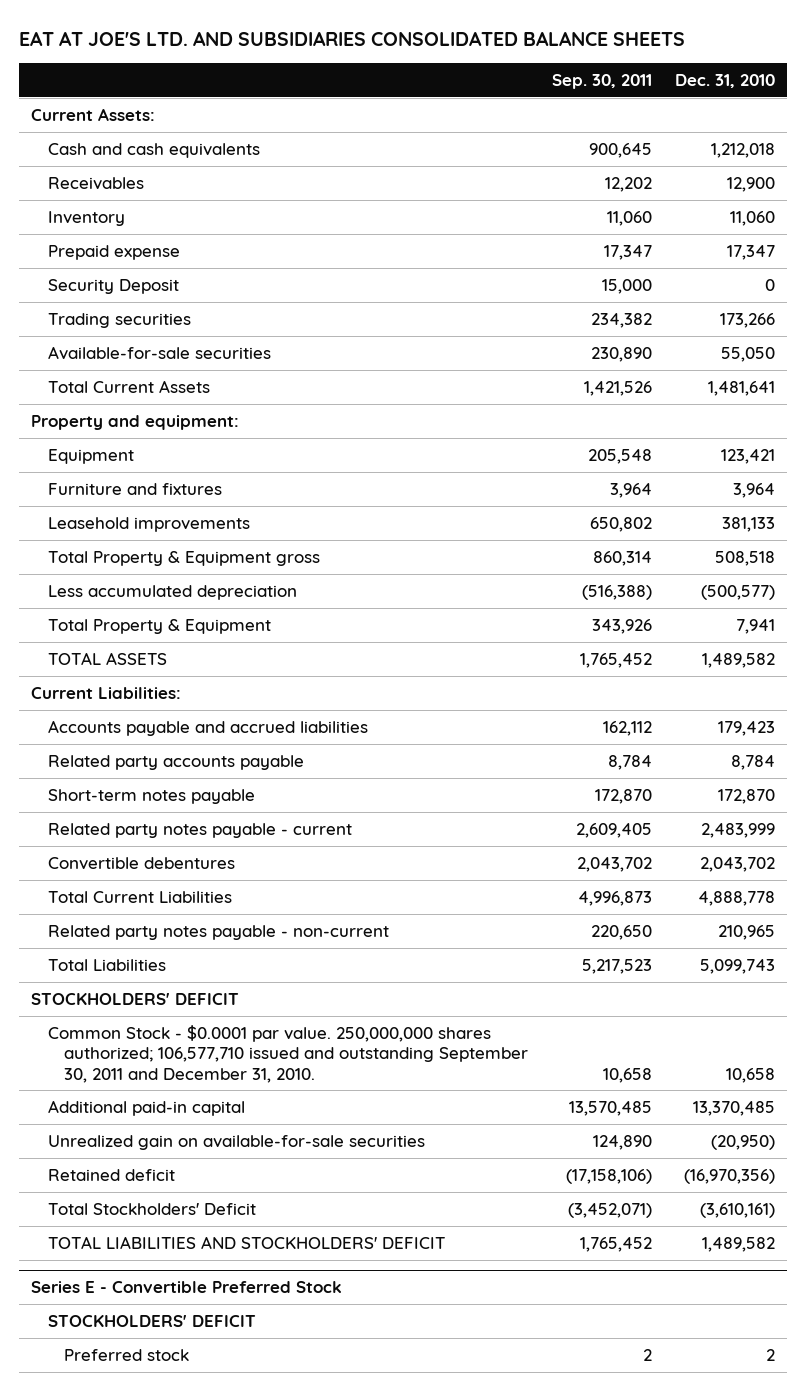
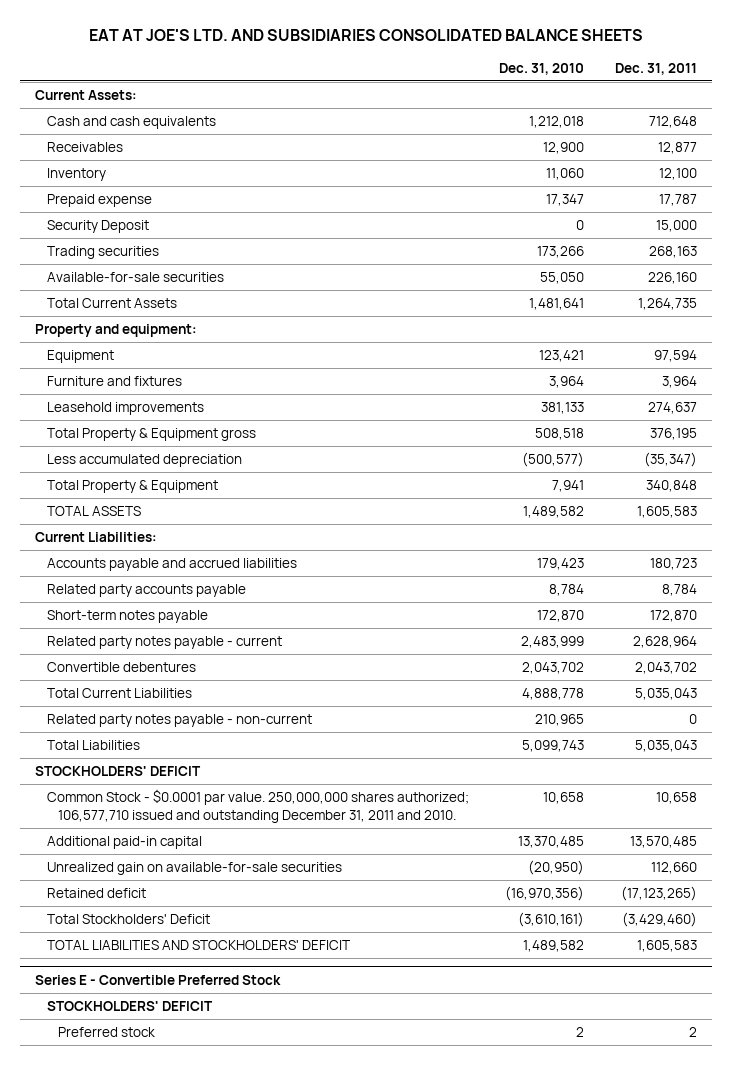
[551,74,652,90] Sep. 30, 2011 -> none
none -> [614,62,697,75] Dec. 31, 2011
[47,1024,529,1083] Common Stock - $0.0001 par value. 250,000,000 shares authorized; 106,577,710 issued and outstanding September 30, 2011 and December 31, 2010. -> [46,788,469,823] Common Stock - $0.0001 par value. 250,000,000 shares authorized; 106,577,710 issued and outstanding December 31, 2011 and 2010.

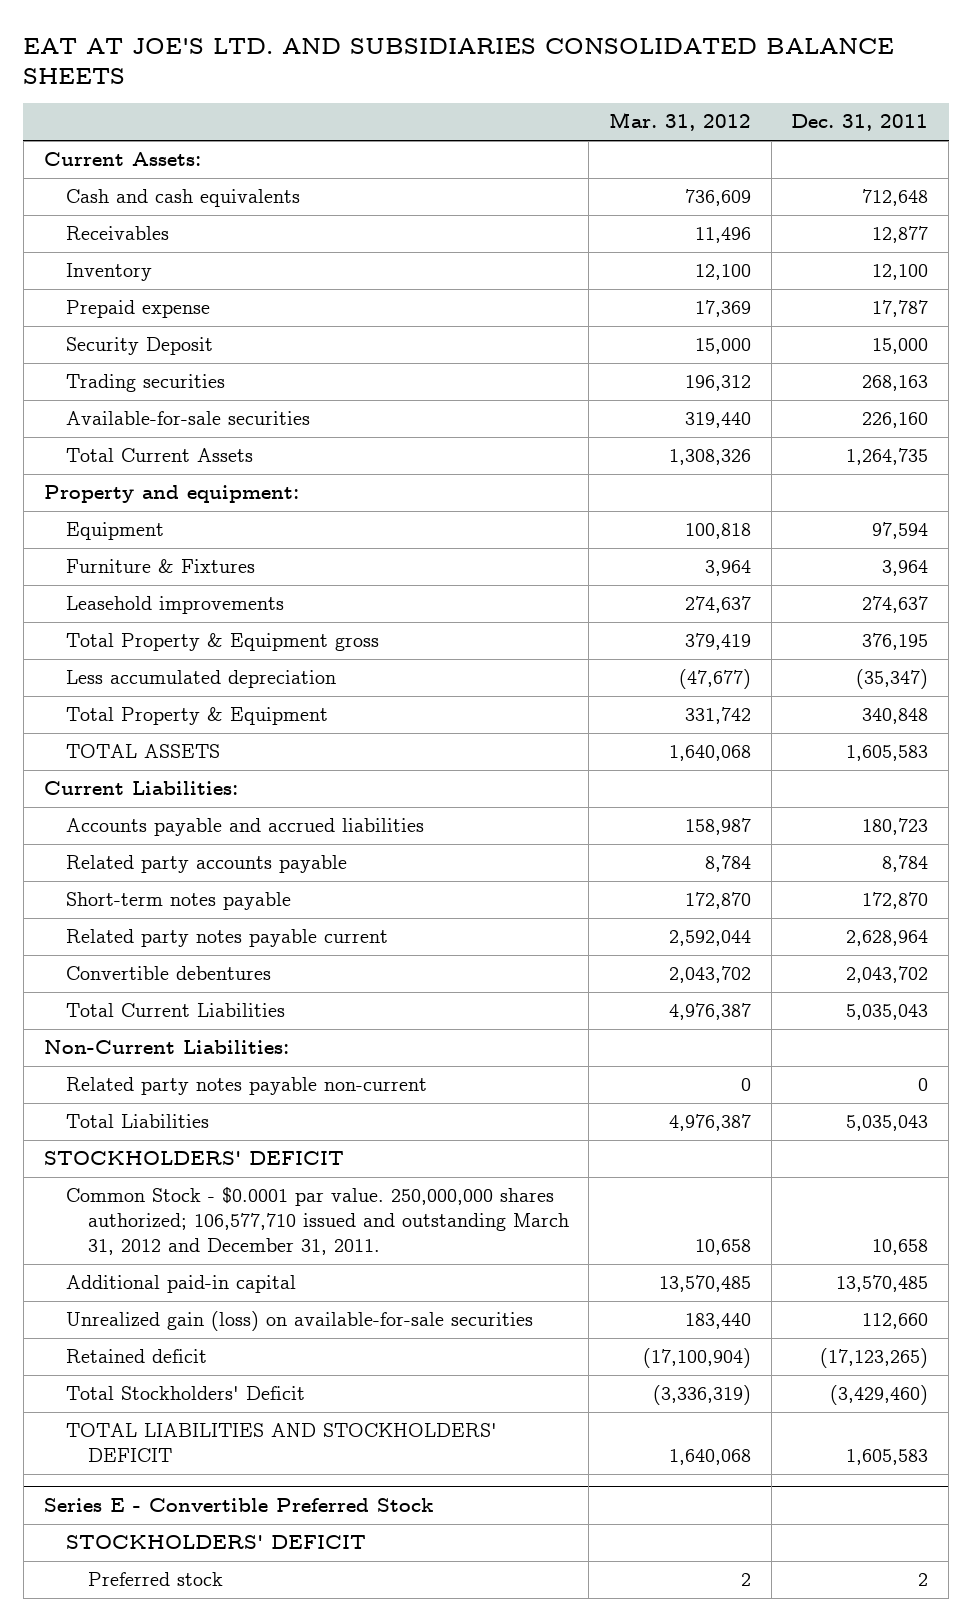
[499,62,585,75] Dec. 31, 2010 -> none
none -> [609,112,752,132] Mar. 31, 2012
[46,375,182,386] Furniture and fixtures -> [65,559,255,574] Furniture & Fixtures
[46,635,282,649] Related party notes payable - current -> [65,929,388,948] Related party notes payable current
none -> [43,1040,289,1055] Non-Current Liabilities:
[46,713,312,727] Related party notes payable - non-current -> [65,1077,427,1096] Related party notes payable non-current
[46,788,469,823] Common Stock - $0.0001 par value. 250,000,000 shares authorized; 106,577,710 issued and outstanding December 31, 2011 and 2010. -> [65,1187,569,1256] Common Stock - $0.0001 par value. 250,000,000 shares authorized; 106,577,710 issued and outstanding March 31, 2012 and December 31, 2011.
[46,861,342,875] Unrealized gain on available-for-sale securities -> [65,1311,533,1332] Unrealized gain (loss) on available-for-sale securities

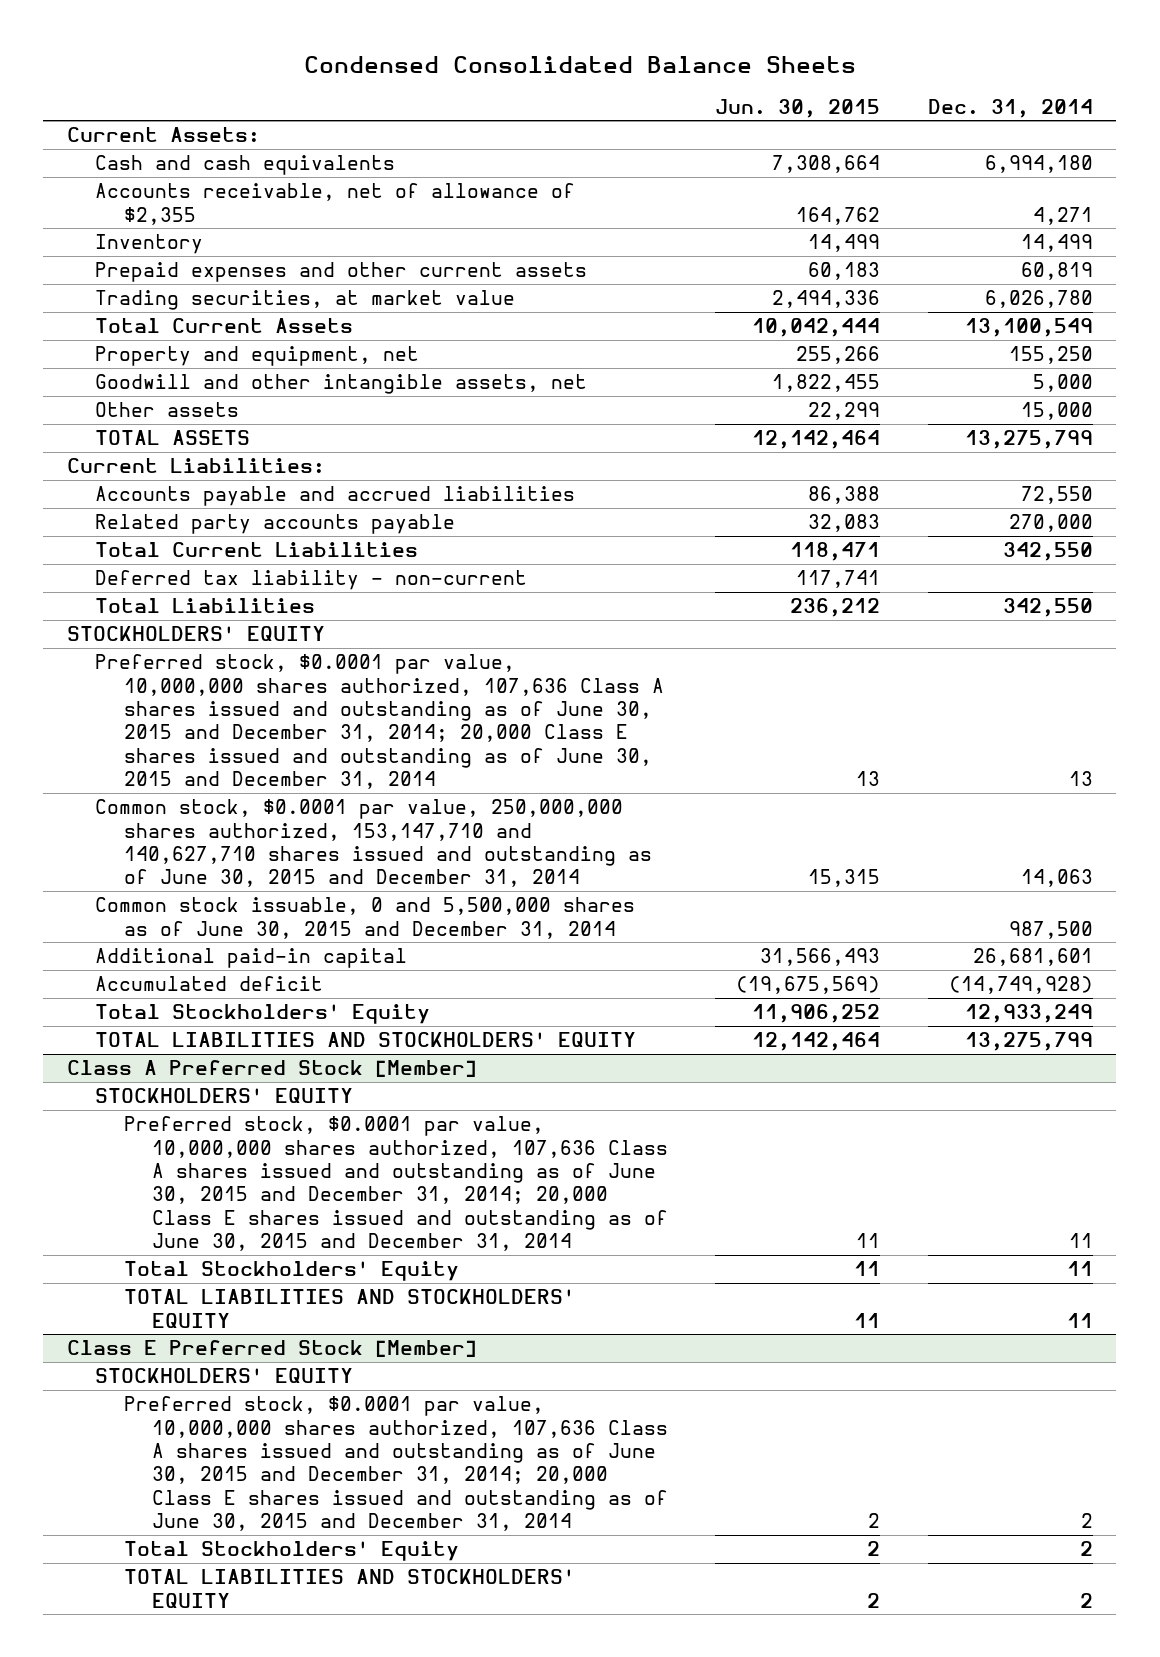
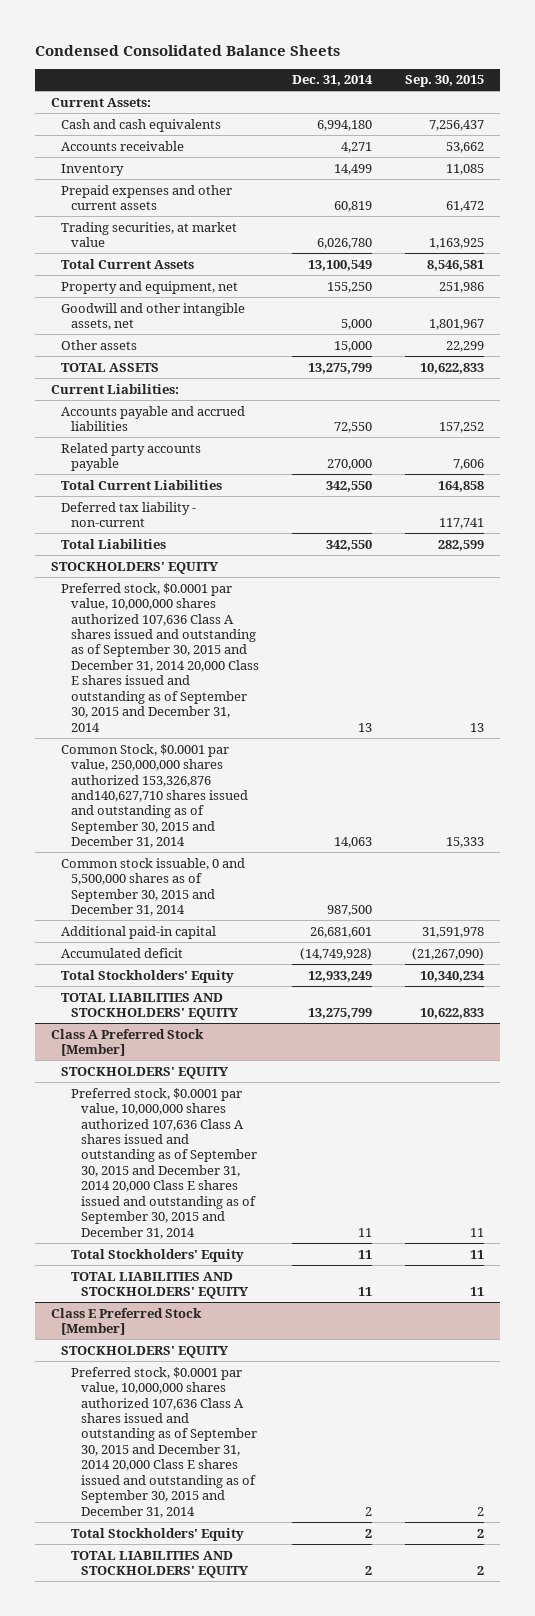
[715,98,881,118] Jun. 30, 2015 -> none
none -> [404,75,484,88] Sep. 30, 2015
[95,183,576,225] Accounts receivable, net of allowance of $2,355 -> [61,140,185,151] Accounts receivable
[95,654,664,790] Preferred stock, $0.0001 par value, 10,000,000 shares authorized, 107,636 Class A shares issued and outstanding as of June 30, 2015 and December 31, 2014; 20,000 Class E shares issued and outstanding as of June 30, 2015 and December 31, 2014 -> [61,582,260,732] Preferred stock, $0.0001 par value, 10,000,000 shares authorized 107,636 Class A shares issued and outstanding as of September 30, 2015 and December 31, 2014 20,000 Class E shares issued and outstanding as of September 30, 2015 and December 31, 2014
[95,799,652,888] Common stock, $0.0001 par value, 250,000,000 shares authorized, 153,147,710 and 140,627,710 shares issued and outstanding as of June 30, 2015 and December 31, 2014 -> [61,743,249,849] Common Stock, $0.0001 par value, 250,000,000 shares authorized 153,326,876 and140,627,710 shares issued and outstanding as of September 30, 2015 and December 31, 2014
[95,897,636,939] Common stock issuable, 0 and 5,500,000 shares as of June 30, 2015 and December 31, 2014 -> [61,857,246,916] Common stock issuable, 0 and 5,500,000 shares as of September 30, 2015 and December 31, 2014
[123,1116,668,1252] Preferred stock, $0.0001 par value, 10,000,000 shares authorized, 107,636 Class A shares issued and outstanding as of June 30, 2015 and December 31, 2014; 20,000 Class E shares issued and outstanding as of June 30, 2015 and December 31, 2014 -> [71,1087,258,1239] Preferred stock, $0.0001 par value, 10,000,000 shares authorized 107,636 Class A shares issued and outstanding as of September 30, 2015 and December 31, 2014 20,000 Class E shares issued and outstanding as of September 30, 2015 and December 31, 2014
[123,1396,668,1532] Preferred stock, $0.0001 par value, 10,000,000 shares authorized, 107,636 Class A shares issued and outstanding as of June 30, 2015 and December 31, 2014; 20,000 Class E shares issued and outstanding as of June 30, 2015 and December 31, 2014 -> [71,1366,258,1518] Preferred stock, $0.0001 par value, 10,000,000 shares authorized 107,636 Class A shares issued and outstanding as of September 30, 2015 and December 31, 2014 20,000 Class E shares issued and outstanding as of September 30, 2015 and December 31, 2014

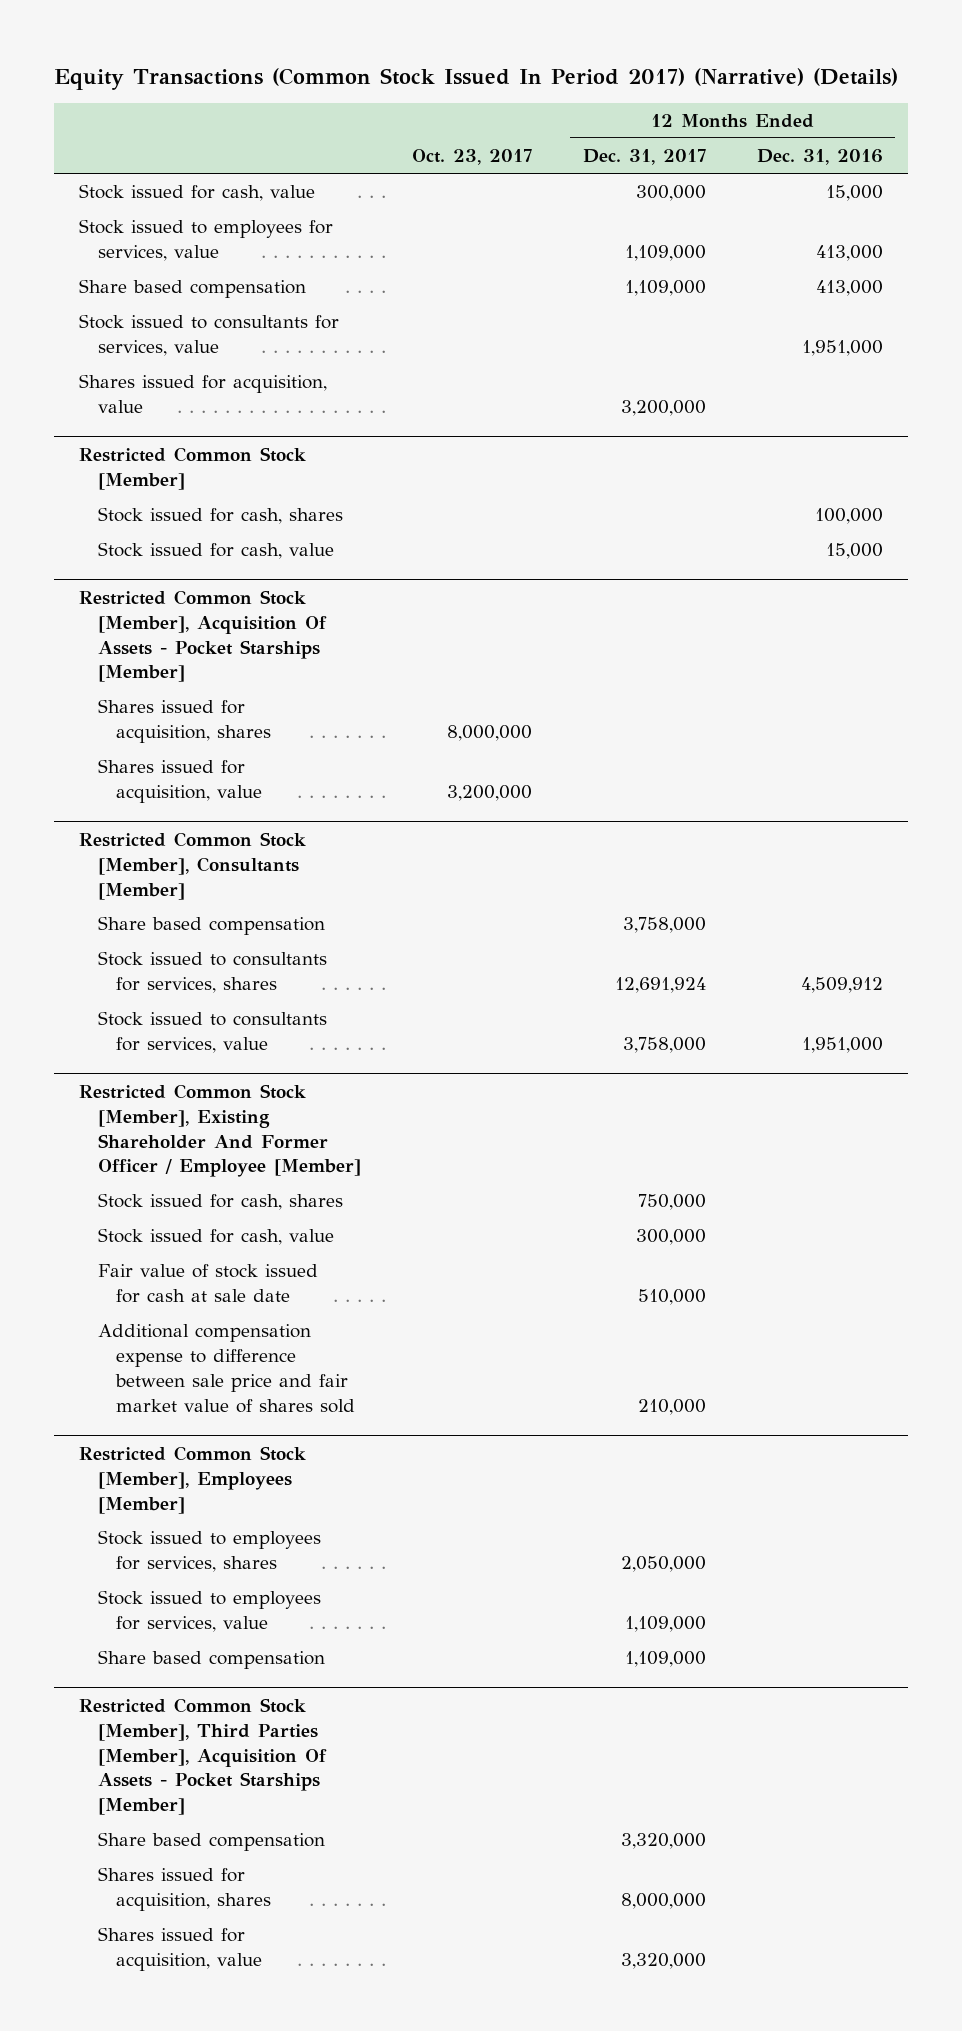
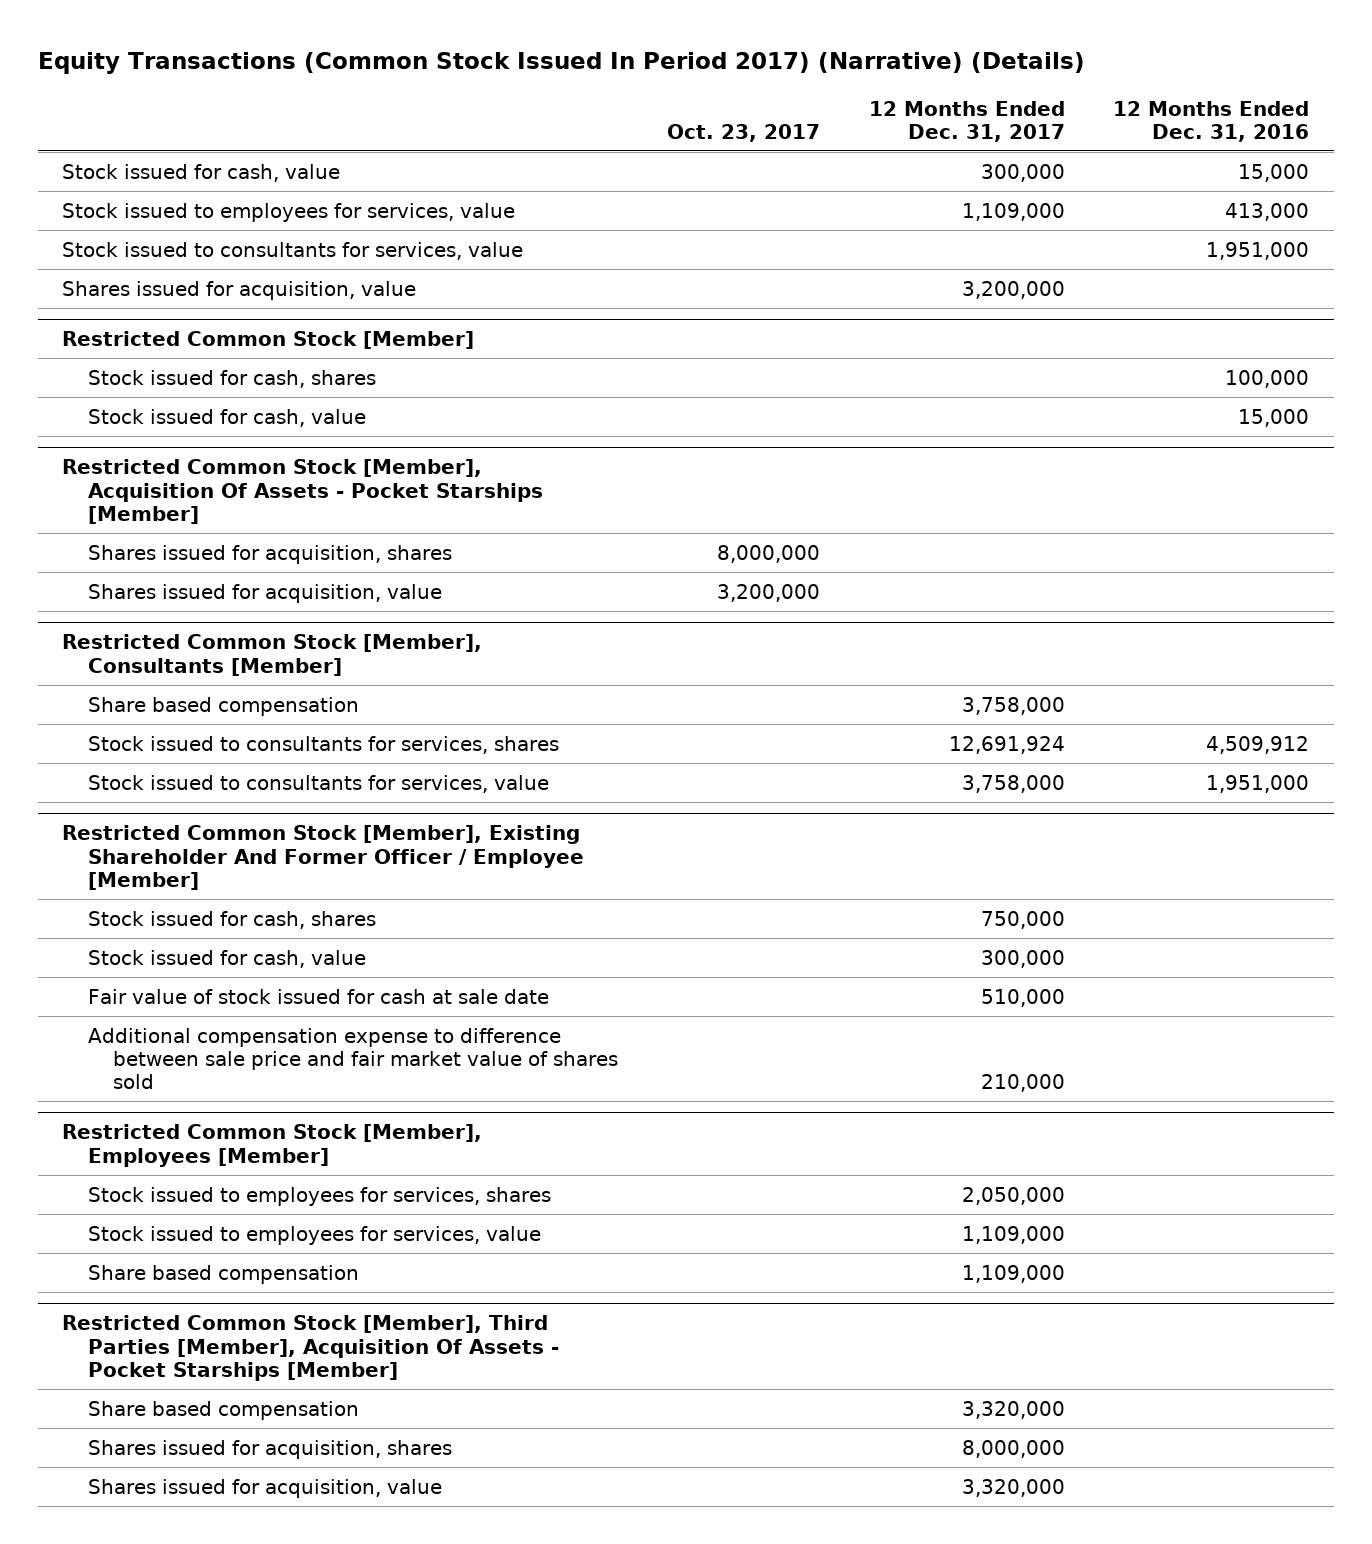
[79,279,307,299] Share based compensation -> none

